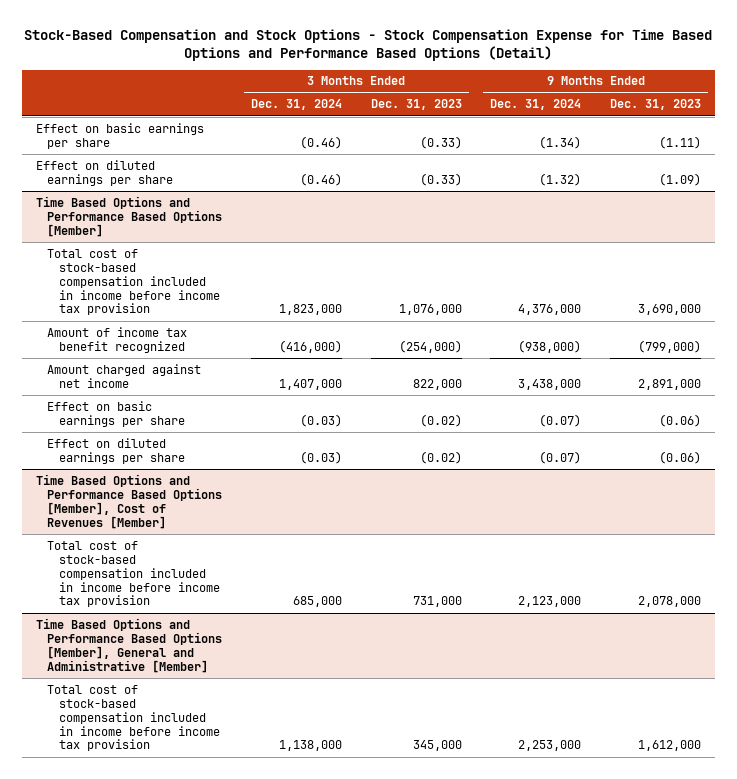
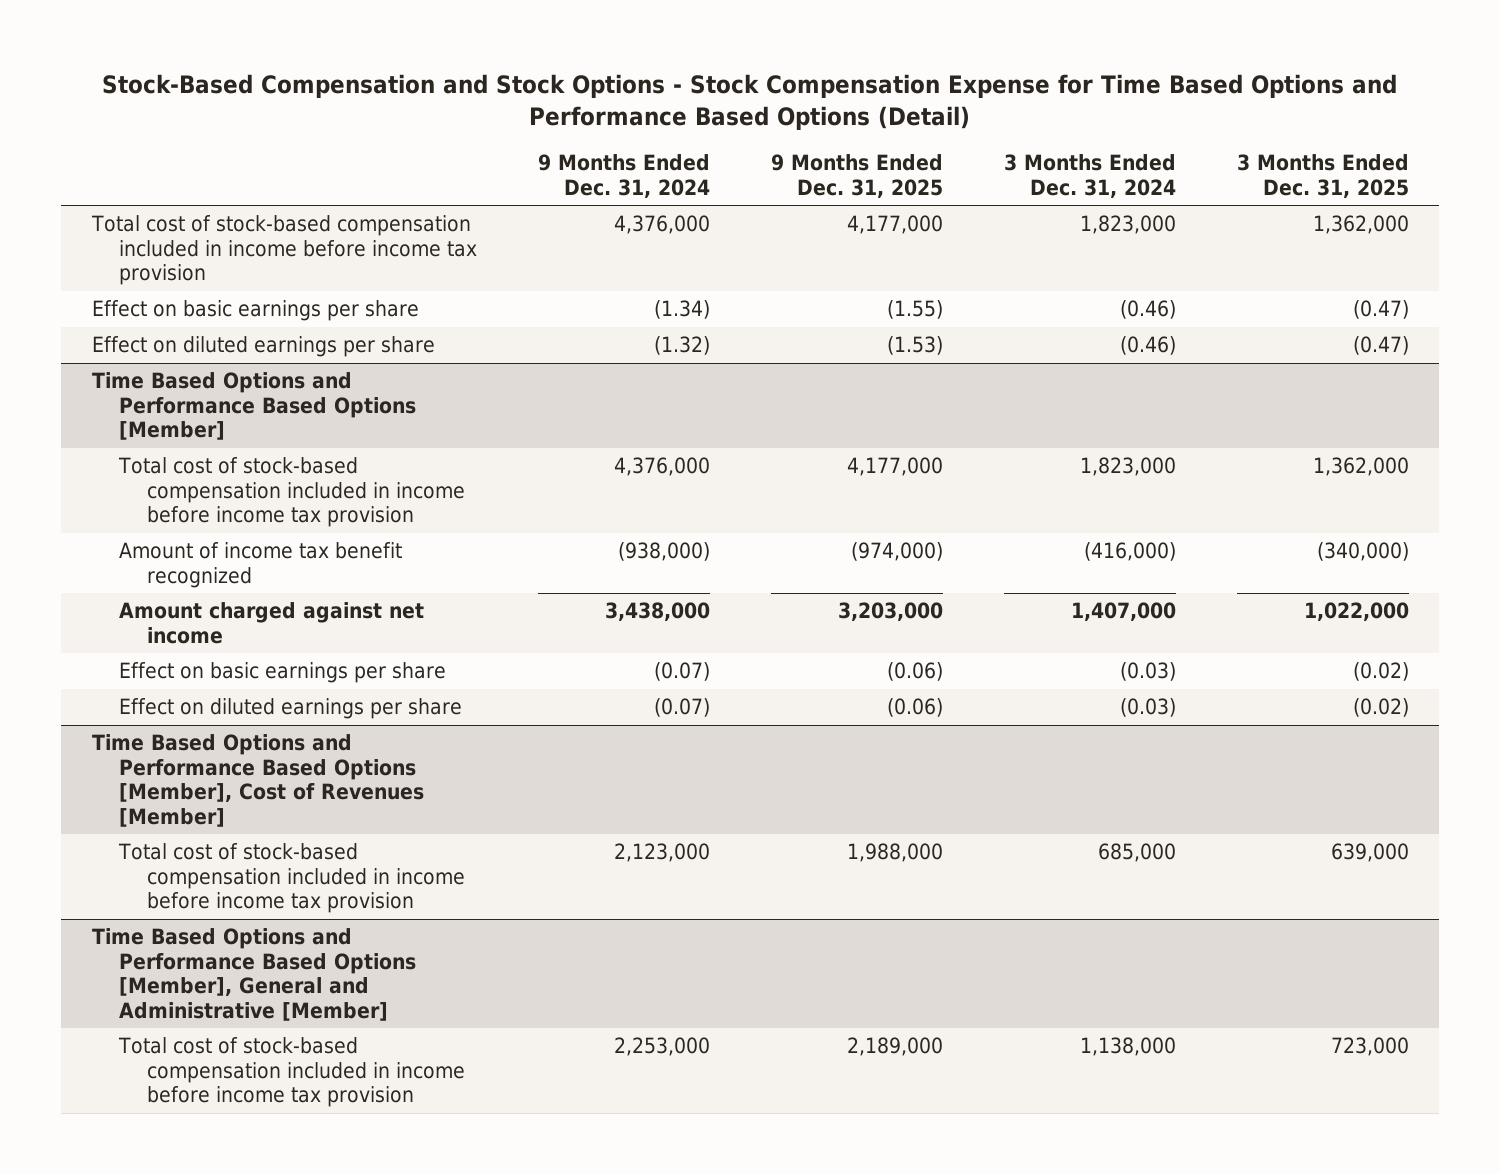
[370,99,462,111] Dec. 31, 2023 -> none
[610,99,702,111] Dec. 31, 2023 -> none
none -> [770,154,943,198] 9 Months Ended Dec. 31, 2025
none -> [1236,154,1409,198] 3 Months Ended Dec. 31, 2025
none -> [90,215,478,286] Total cost of stock-based compensation included in income before income tax provision

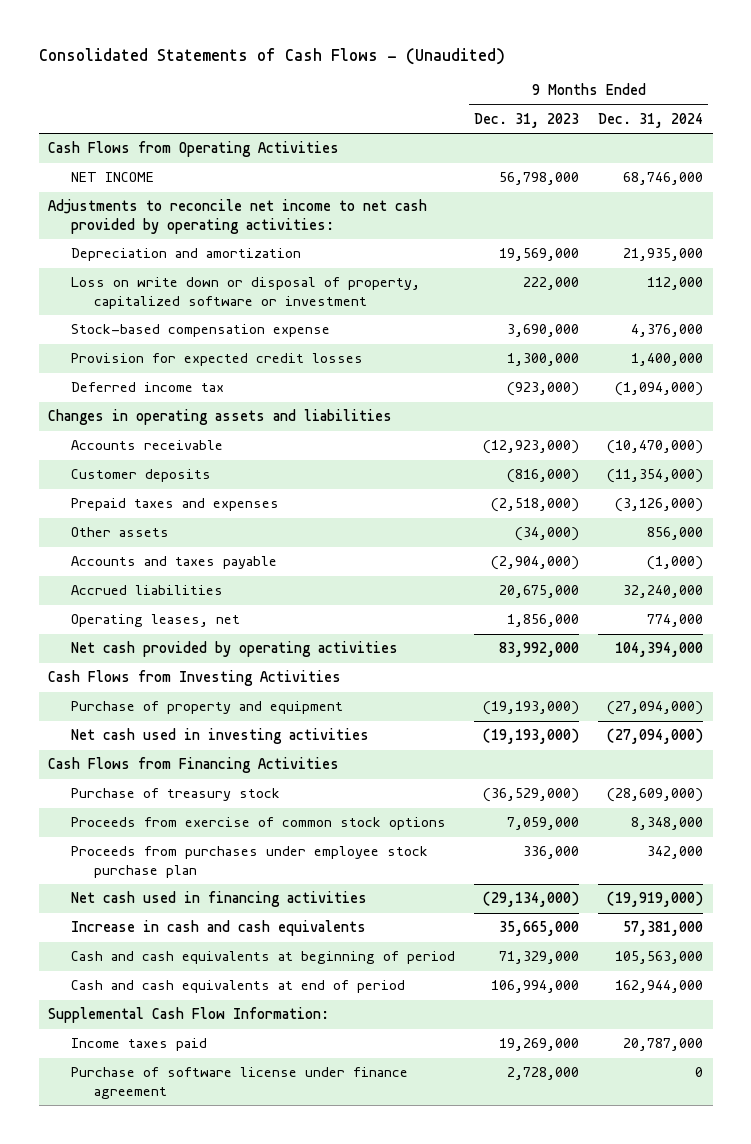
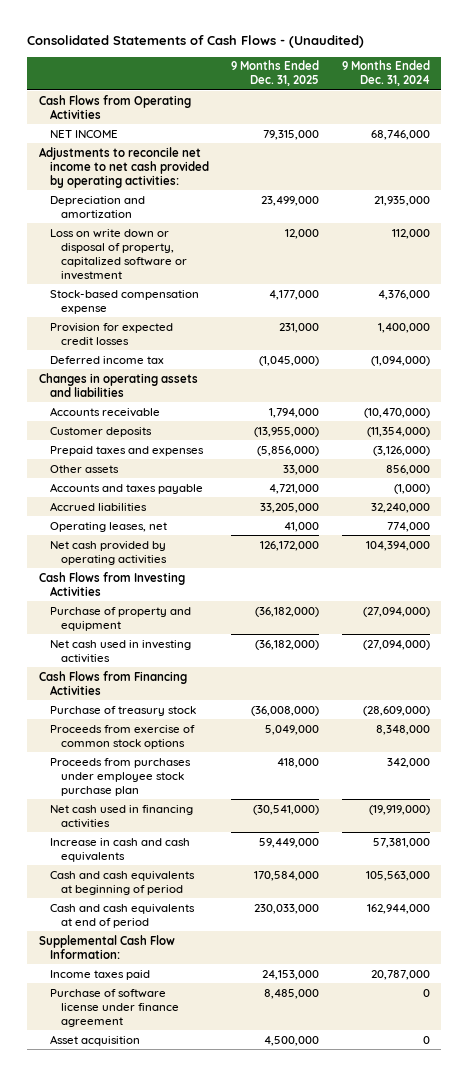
[474,112,580,128] Dec. 31, 2023 -> none
none -> [231,60,320,87] 9 Months Ended Dec. 31, 2025
none -> [49,1034,140,1046] Asset acquisition

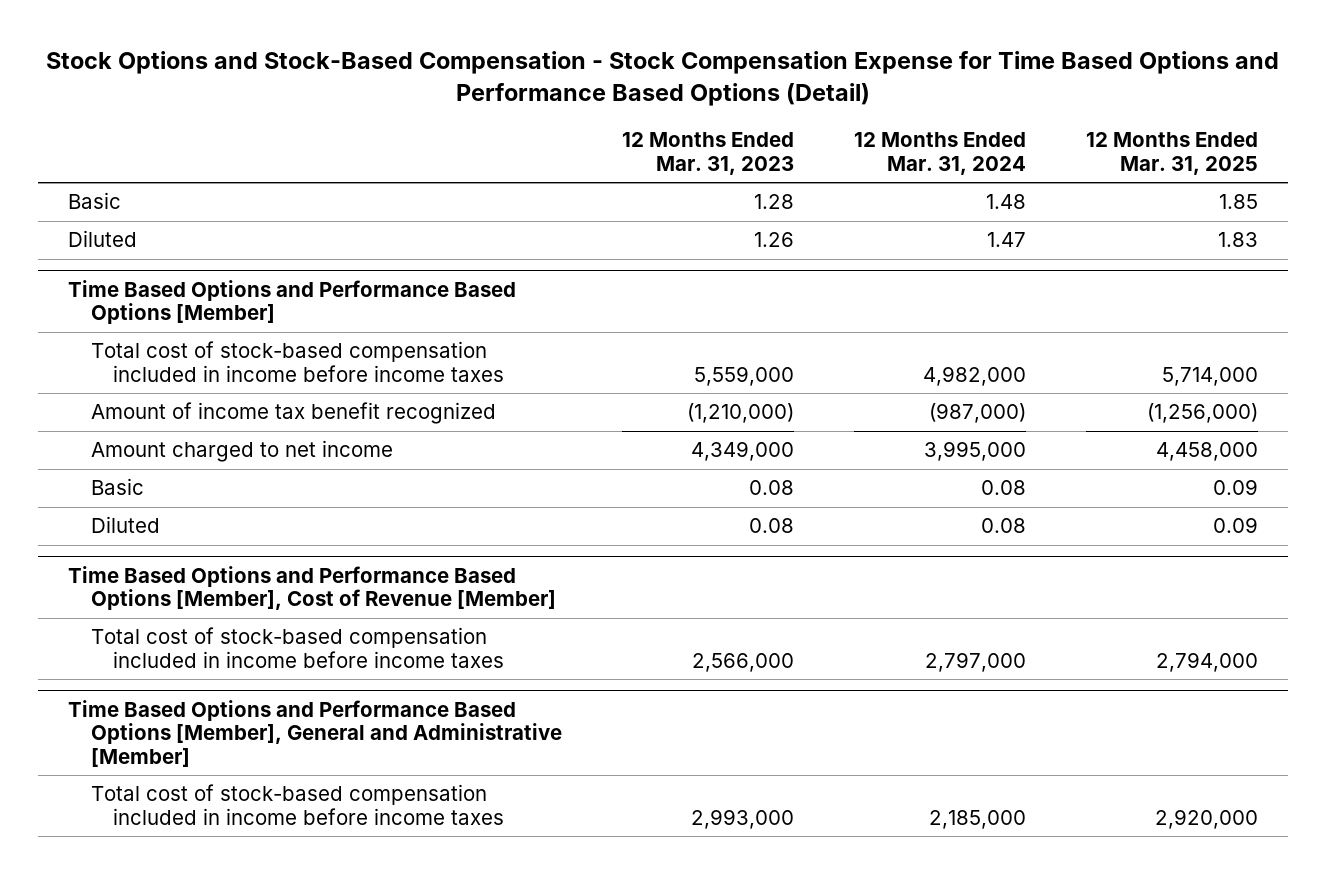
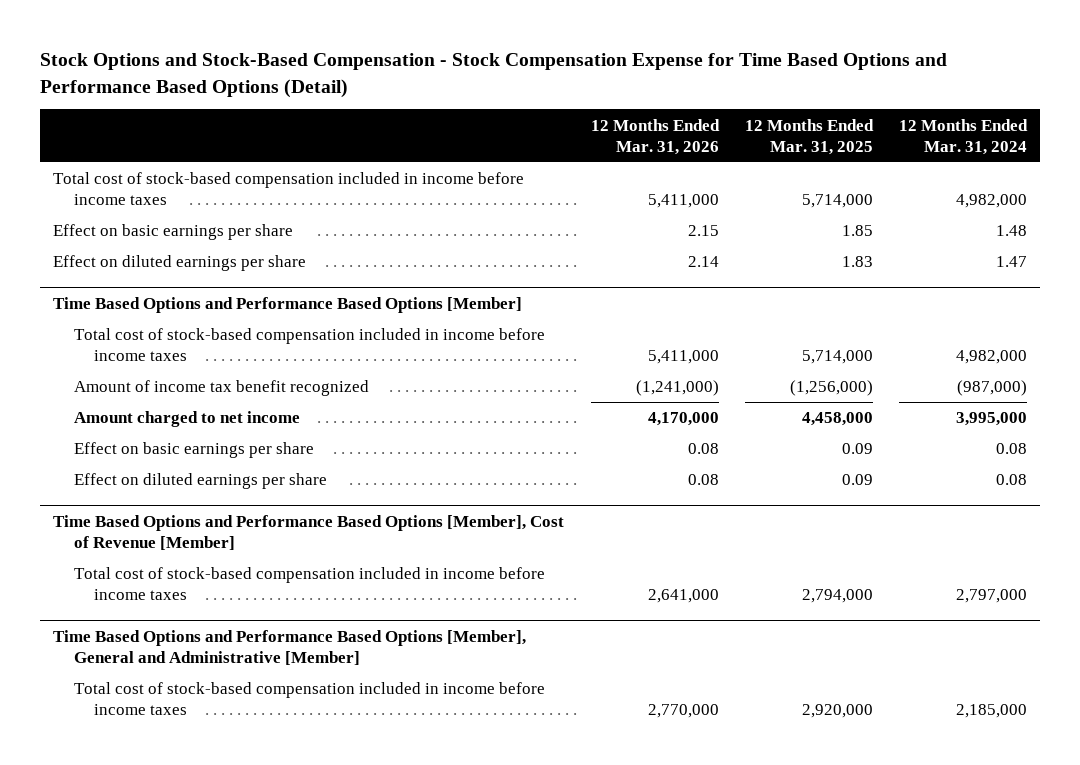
[621,132,794,175] 12 Months Ended Mar. 31, 2023 -> none
none -> [590,118,720,155] 12 Months Ended Mar. 31, 2026
none -> [53,172,525,206] Total cost of stock-based compensation included in income before income taxes
[67,192,121,210] Basic -> [53,224,294,241] Effect on basic earnings per share
[67,230,137,248] Diluted -> [53,255,307,272] Effect on diluted earnings per share
[90,478,144,496] Basic -> [73,442,314,459] Effect on basic earnings per share
[90,516,160,534] Diluted -> [73,473,327,490] Effect on diluted earnings per share

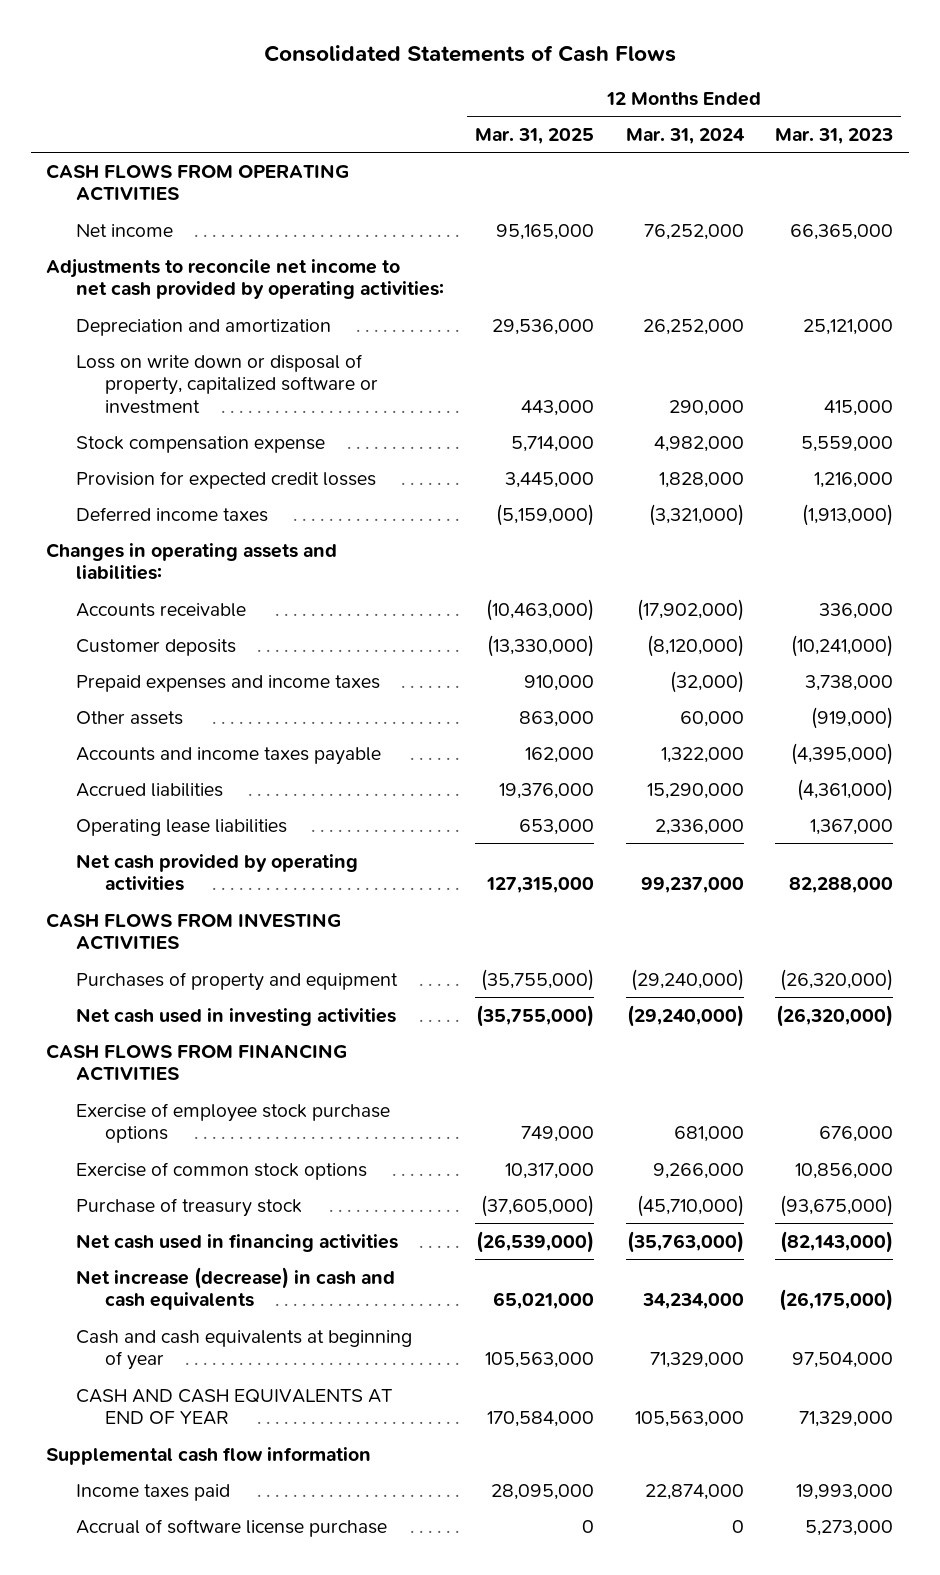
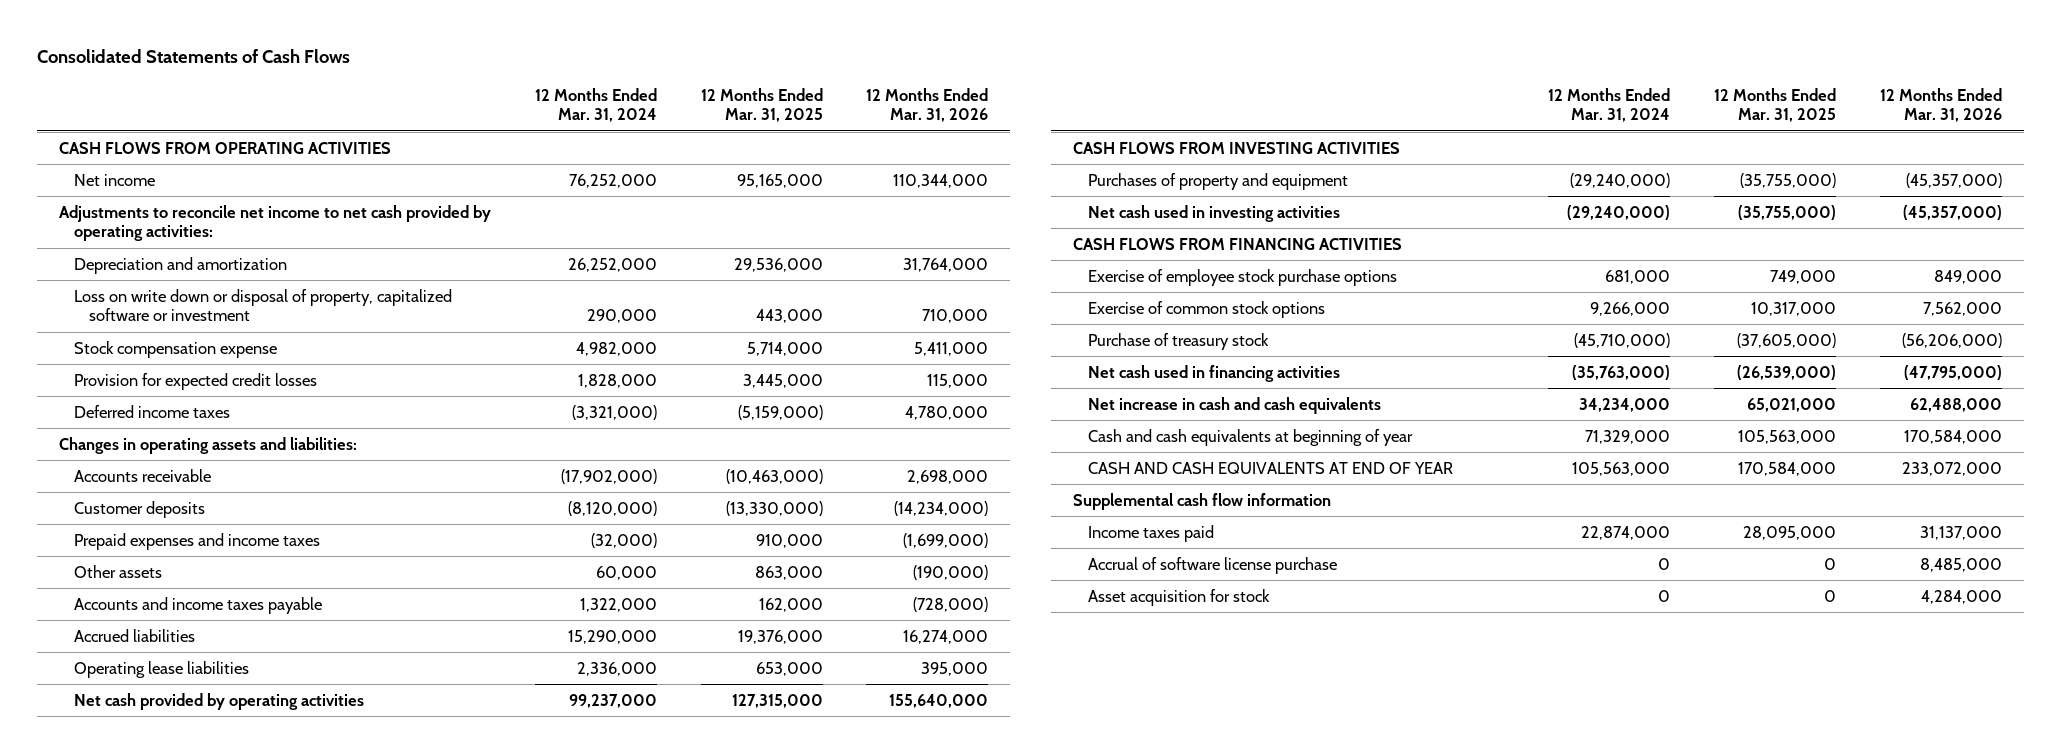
[775,127,894,144] Mar. 31, 2023 -> none
none -> [866,87,989,123] 12 Months Ended Mar. 31, 2026
[75,1266,395,1311] Net increase (decrease) in cash and cash equivalents -> [1087,396,1381,414] Net increase in cash and cash equivalents
none -> [1087,588,1270,606] Asset acquisition for stock

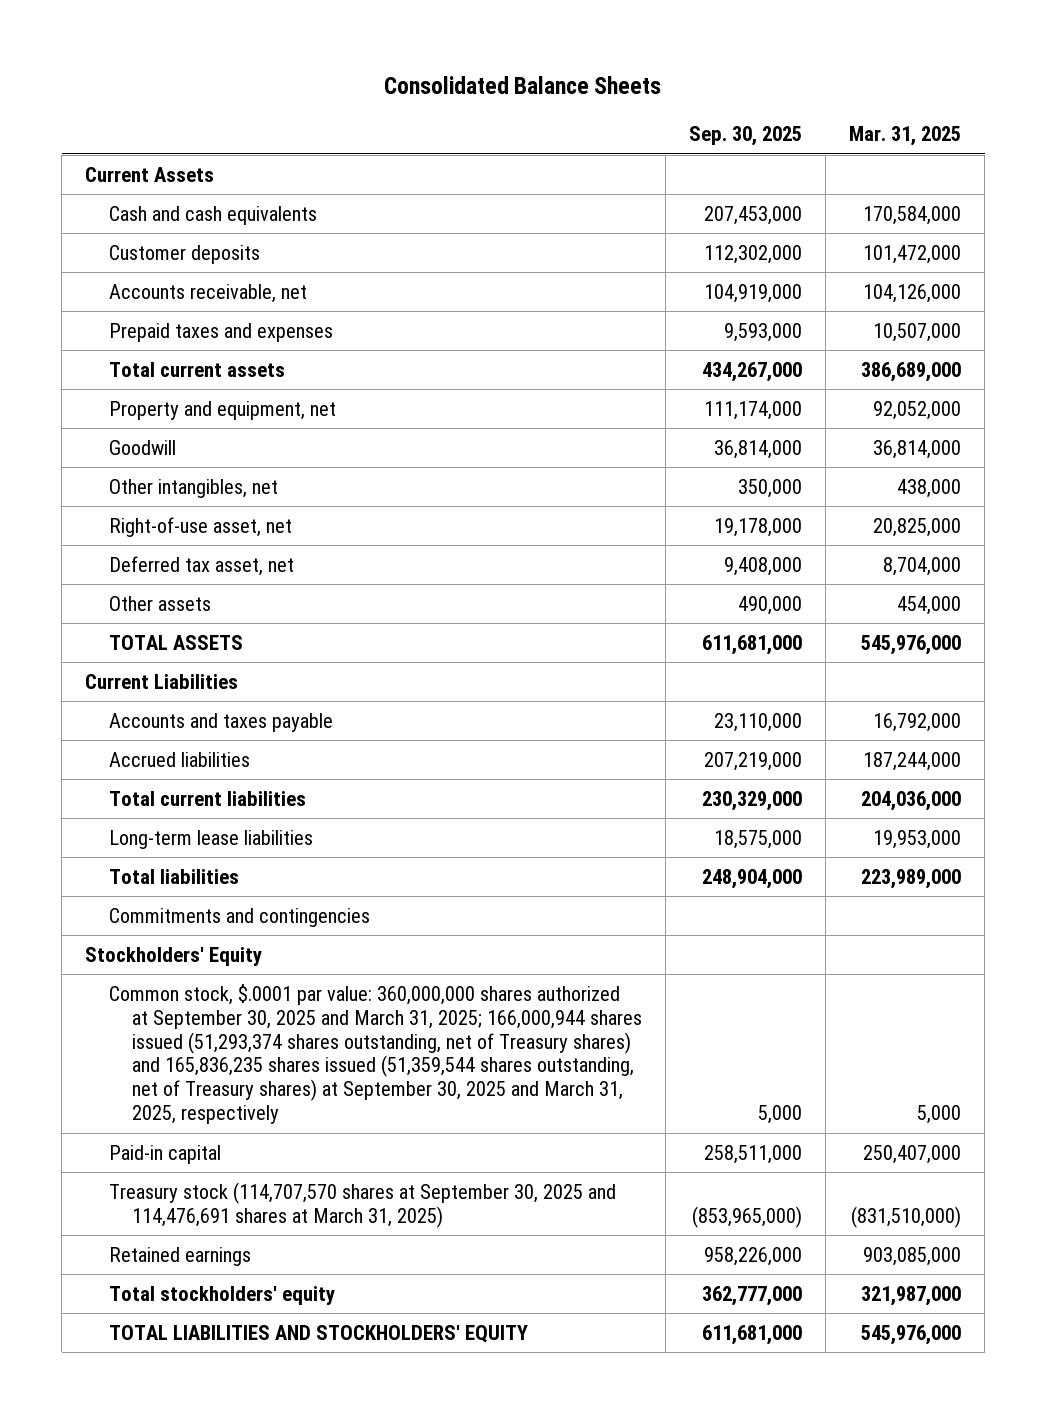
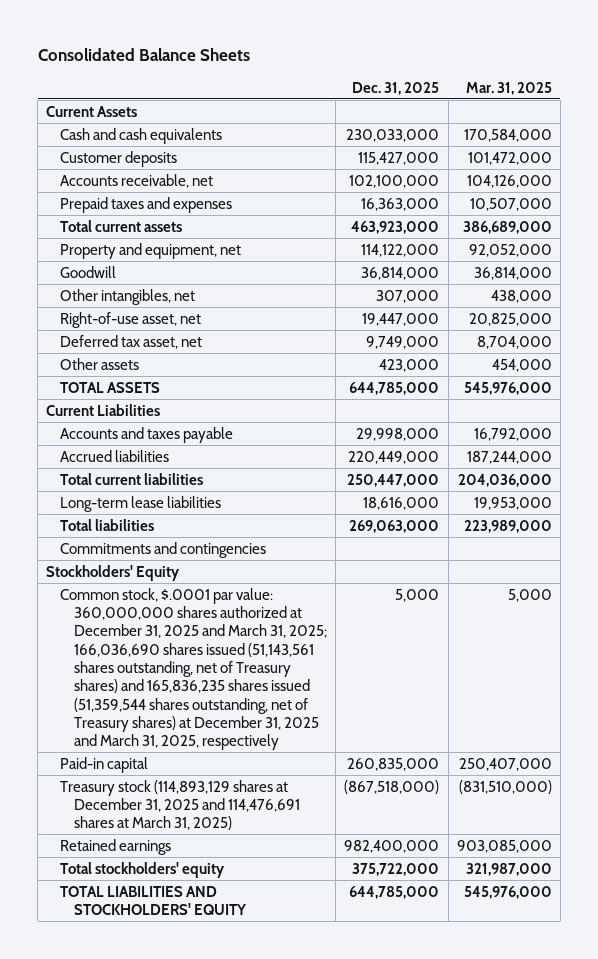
[689,126,803,147] Sep. 30, 2025 -> none
none -> [352,81,440,95] Dec. 31, 2025
[108,983,643,1125] Common stock, $.0001 par value: 360,000,000 shares authorized at September 30, 2025 and March 31, 2025; 166,000,944 shares issued (51,293,374 shares outstanding, net of Treasury shares) and 165,836,235 shares issued (51,359,544 shares outstanding, net of Treasury shares) at September 30, 2025 and March 31, 2025, respectively -> [60,587,328,751] Common stock, $.0001 par value: 360,000,000 shares authorized at December 31, 2025 and March 31, 2025; 166,036,690 shares issued (51,143,561 shares outstanding, net of Treasury shares) and 165,836,235 shares issued (51,359,544 shares outstanding, net of Treasury shares) at December 31, 2025 and March 31, 2025, respectively
[108,1181,616,1228] Treasury stock (114,707,570 shares at September 30, 2025 and 114,476,691 shares at March 31, 2025) -> [60,779,301,831] Treasury stock (114,893,129 shares at December 31, 2025 and 114,476,691 shares at March 31, 2025)

